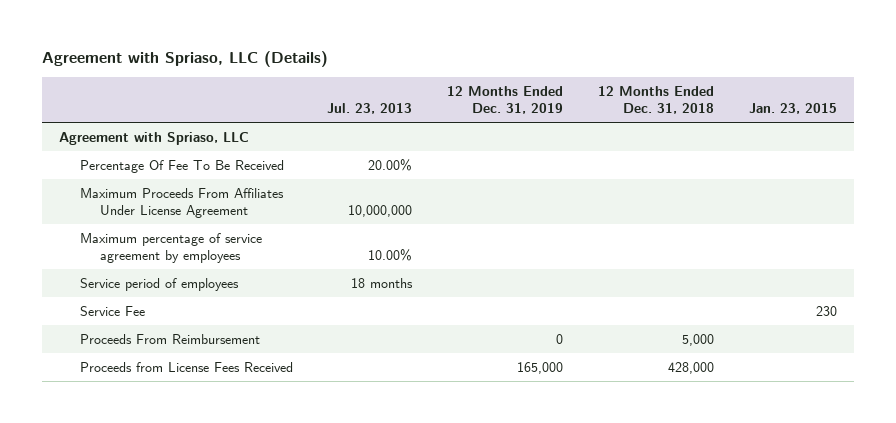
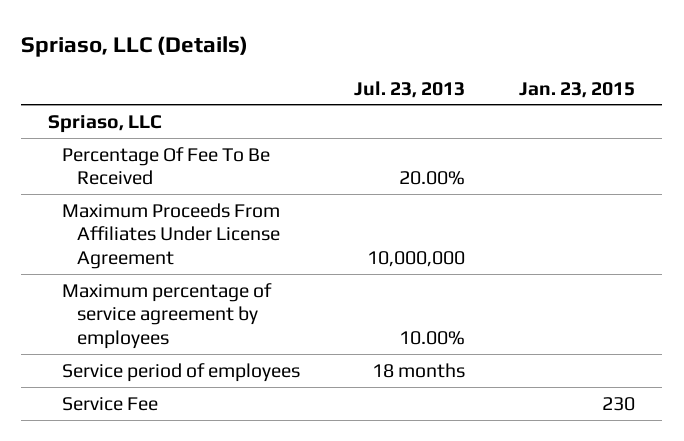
[41,51,328,68] Agreement with Spriaso, LLC (Details) -> [21,36,249,58] Spriaso, LLC (Details)
[447,85,564,115] 12 Months Ended Dec. 31, 2019 -> none
[597,85,714,115] 12 Months Ended Dec. 31, 2018 -> none
[58,131,249,145] Agreement with Spriaso, LLC -> [48,114,163,133] Spriaso, LLC
[79,333,260,344] Proceeds From Reimbursement -> none
[79,361,293,372] Proceeds from License Fees Received -> none

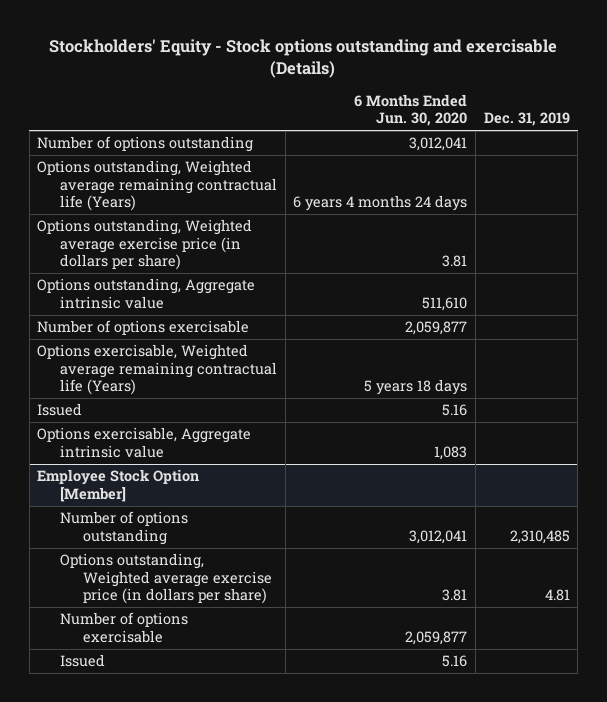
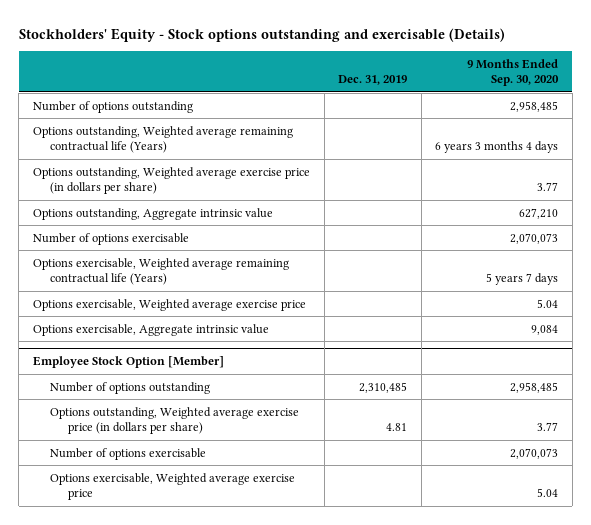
[354,94,468,127] 6 Months Ended Jun. 30, 2020 -> none
none -> [467,58,560,87] 9 Months Ended Sep. 30, 2020
[37,403,83,417] Issued -> [32,298,306,311] Options exercisable, Weighted average exercise price
[59,654,105,668] Issued -> [50,472,296,501] Options exercisable, Weighted average exercise price

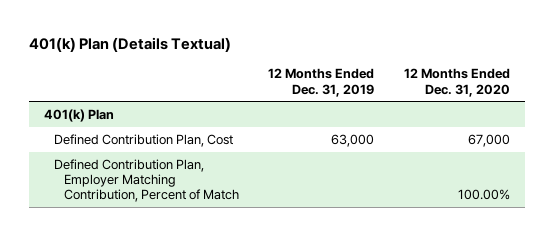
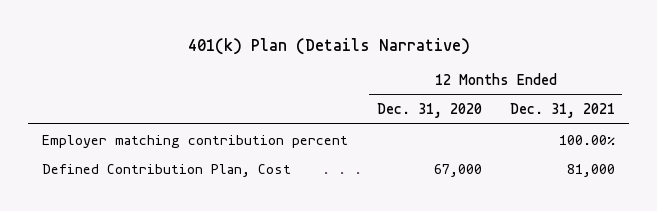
[28,36,231,52] 401(k) Plan (Details Textual) -> [187,37,470,55] 401(k) Plan (Details Narrative)
[268,68,375,97] 12 Months Ended Dec. 31, 2019 -> none
none -> [509,103,615,119] Dec. 31, 2021
[43,108,114,122] 401(k) Plan -> none
none -> [42,134,349,148] Employer matching contribution percent
[53,158,239,203] Defined Contribution Plan, Employer Matching Contribution, Percent of Match -> none

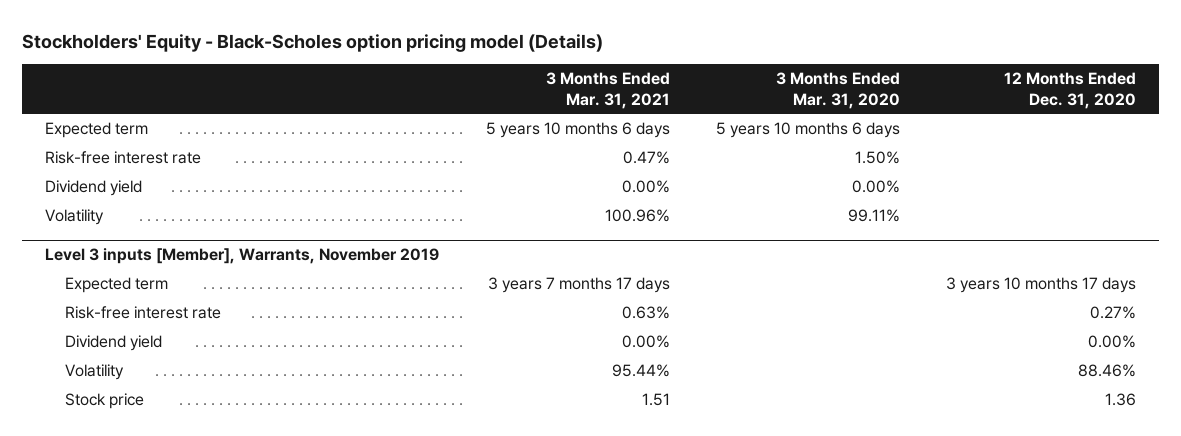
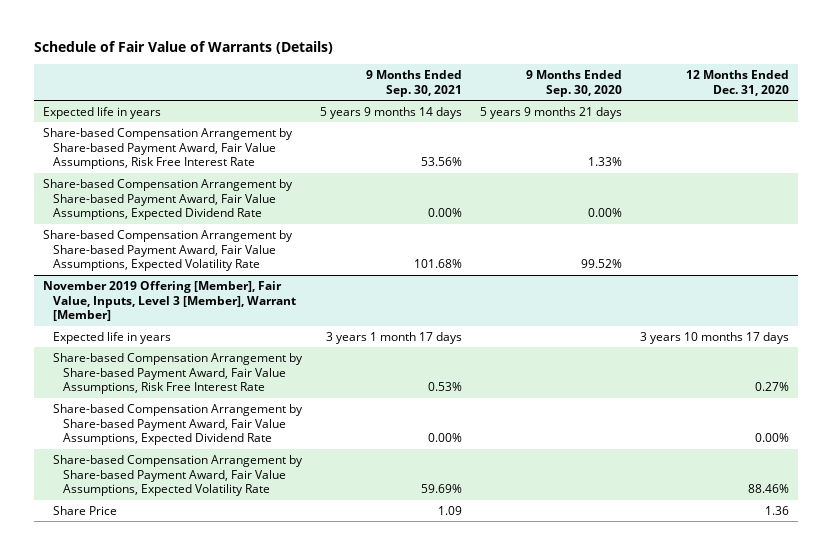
[22,33,604,52] Stockholders' Equity - Black-Scholes option pricing model (Details) -> [33,41,333,55] Schedule of Fair Value of Warrants (Details)
[545,72,670,109] 3 Months Ended Mar. 31, 2021 -> none
[775,72,900,109] 3 Months Ended Mar. 31, 2020 -> none
none -> [365,69,462,97] 9 Months Ended Sep. 30, 2021
none -> [525,69,622,97] 9 Months Ended Sep. 30, 2020
[45,122,149,139] Expected term -> [42,106,161,119] Expected life in years
[45,151,202,165] Risk-free interest rate -> [42,127,293,170] Share-based Compensation Arrangement by Share-based Payment Award, Fair Value Assumptions, Risk Free Interest Rate
[45,180,143,197] Dividend yield -> [42,178,293,221] Share-based Compensation Arrangement by Share-based Payment Award, Fair Value Assumptions, Expected Dividend Rate
[45,209,105,226] Volatility -> [42,229,293,272] Share-based Compensation Arrangement by Share-based Payment Award, Fair Value Assumptions, Expected Volatility Rate
[45,248,440,265] Level 3 inputs [Member], Warrants, November 2019 -> [42,280,296,322] November 2019 Offering [Member], Fair Value, Inputs, Level 3 [Member], Warrant [Member]
[64,277,168,294] Expected term -> [52,331,171,344] Expected life in years
[64,306,221,320] Risk-free interest rate -> [52,352,303,395] Share-based Compensation Arrangement by Share-based Payment Award, Fair Value Assumptions, Risk Free Interest Rate
[64,335,162,352] Dividend yield -> [52,403,303,446] Share-based Compensation Arrangement by Share-based Payment Award, Fair Value Assumptions, Expected Dividend Rate
[64,364,124,381] Volatility -> [52,454,303,497] Share-based Compensation Arrangement by Share-based Payment Award, Fair Value Assumptions, Expected Volatility Rate
[64,393,144,410] Stock price -> [52,505,117,515] Share Price

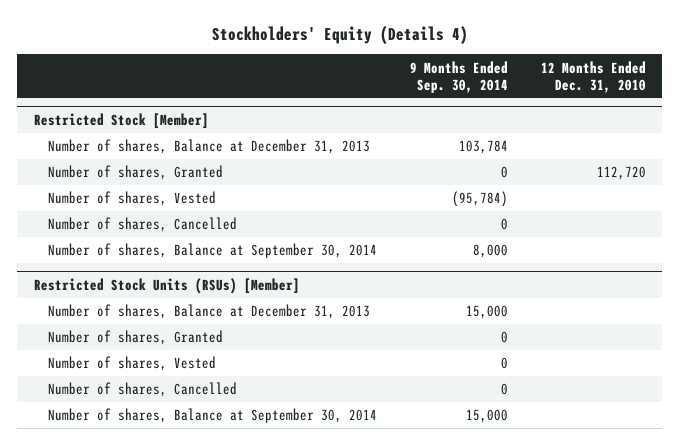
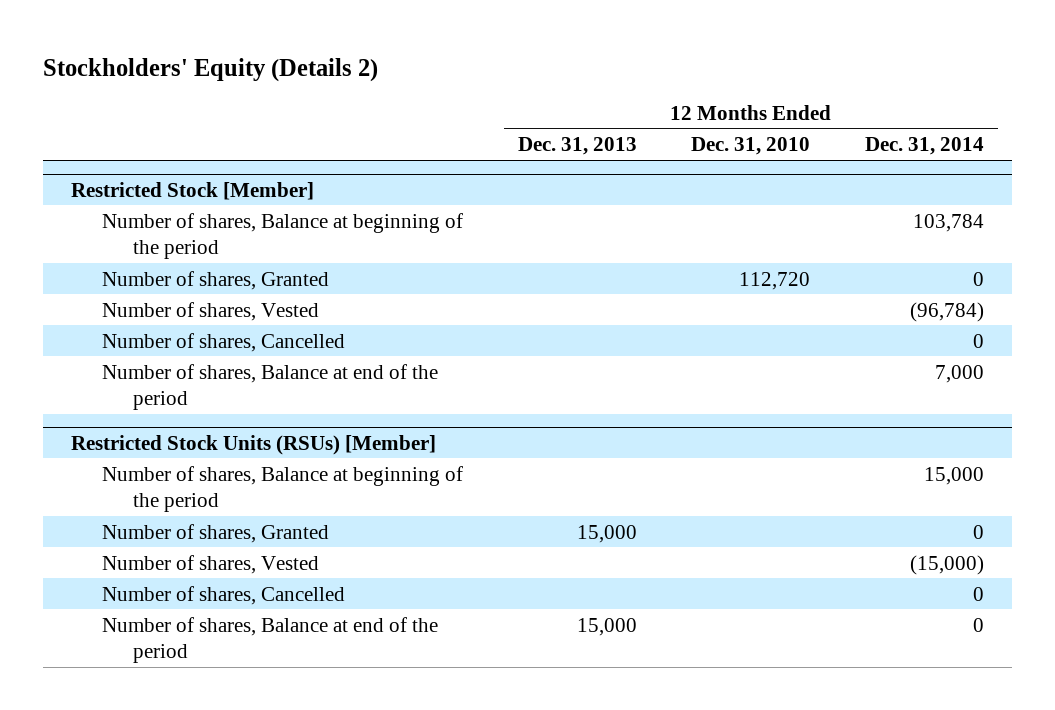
[211,25,468,44] Stockholders' Equity (Details 4) -> [43,58,379,83] Stockholders' Equity (Details 2)
[409,60,508,93] 9 Months Ended Sep. 30, 2014 -> none
none -> [517,137,637,156] Dec. 31, 2013
none -> [865,137,985,156] Dec. 31, 2014
[47,139,370,155] Number of shares, Balance at December 31, 2013 -> [101,212,463,259] Number of shares, Balance at beginning of the period
[47,243,377,259] Number of shares, Balance at September 30, 2014 -> [101,363,438,410] Number of shares, Balance at end of the period
[47,304,370,320] Number of shares, Balance at December 31, 2013 -> [101,465,463,512] Number of shares, Balance at beginning of the period
[47,408,377,424] Number of shares, Balance at September 30, 2014 -> [101,616,438,663] Number of shares, Balance at end of the period

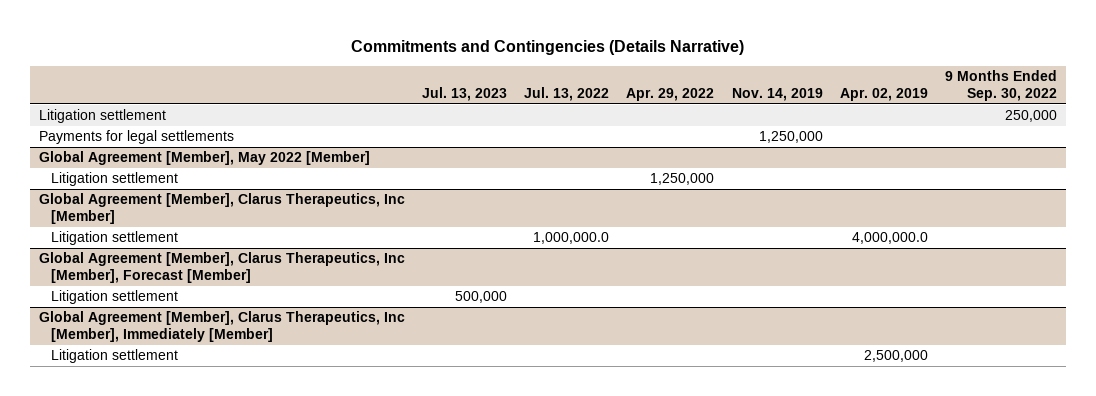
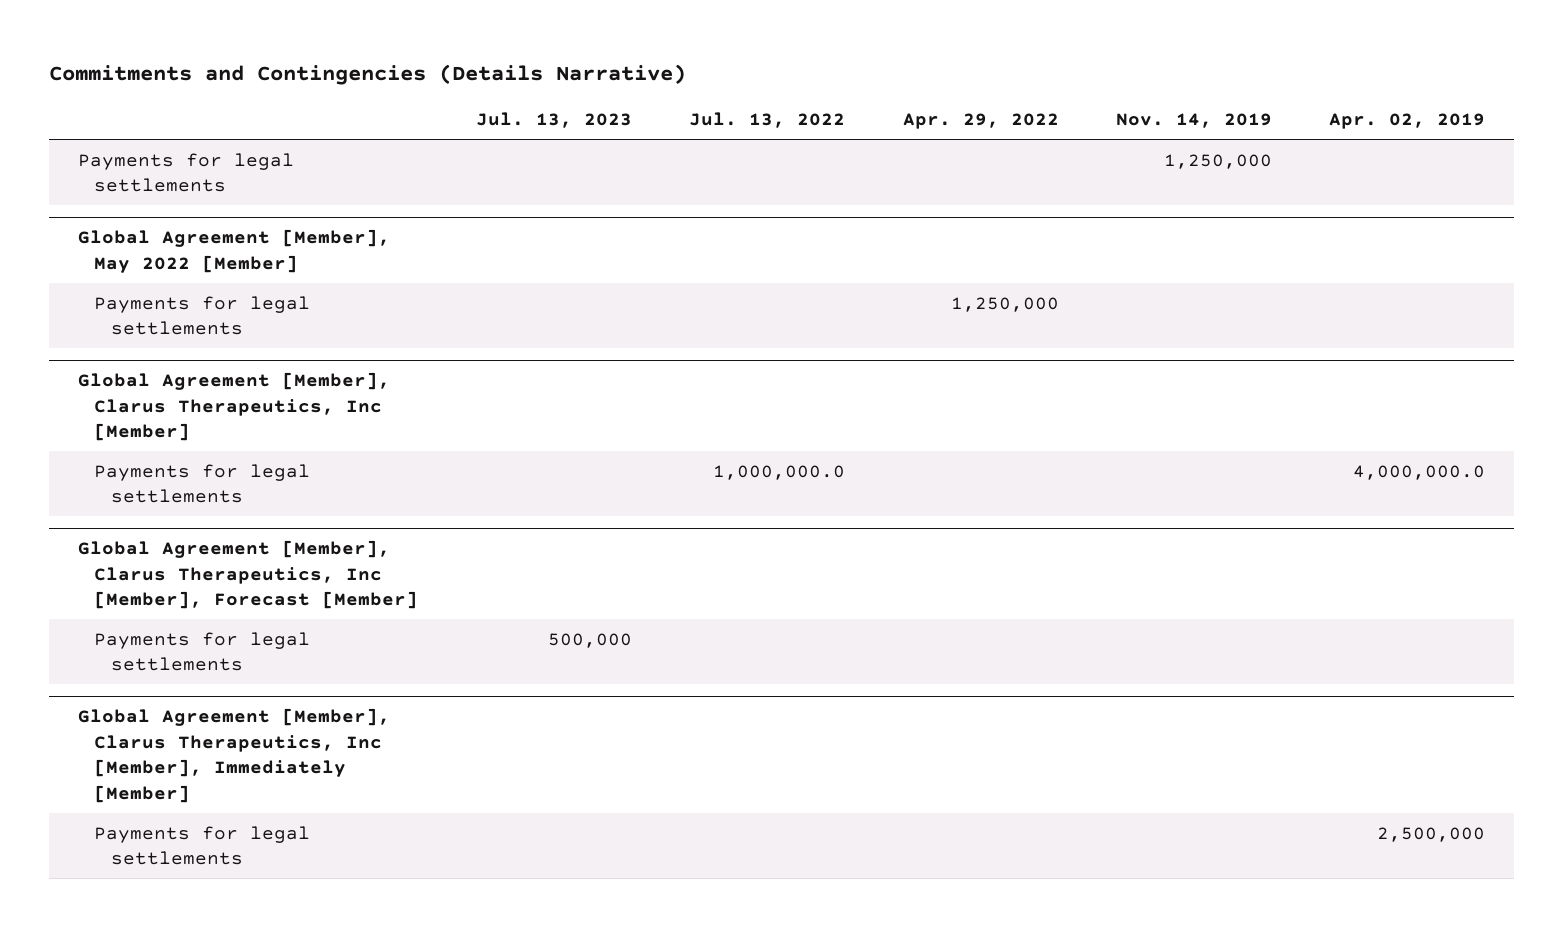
[945,70,1058,102] 9 Months Ended Sep. 30, 2022 -> none
[38,109,166,124] Litigation settlement -> none
[51,172,179,187] Litigation settlement -> [94,295,311,336] Payments for legal settlements
[51,231,179,246] Litigation settlement -> none
none -> [94,463,311,504] Payments for legal settlements
[51,290,179,305] Litigation settlement -> none
none -> [94,631,311,672] Payments for legal settlements
[51,349,179,364] Litigation settlement -> none
none -> [94,825,311,866] Payments for legal settlements

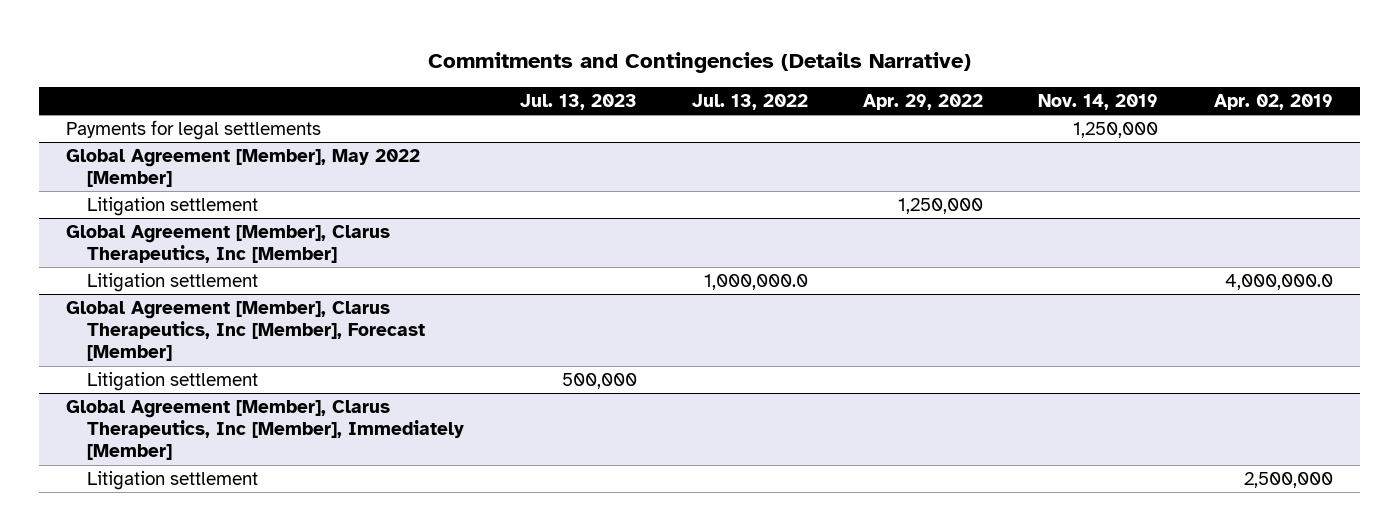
[94,295,311,336] Payments for legal settlements -> [87,197,259,217] Litigation settlement
[94,463,311,504] Payments for legal settlements -> none
none -> [87,273,259,293] Litigation settlement
[94,631,311,672] Payments for legal settlements -> none
none -> [87,372,259,392] Litigation settlement
[94,825,311,866] Payments for legal settlements -> none
none -> [87,471,259,491] Litigation settlement

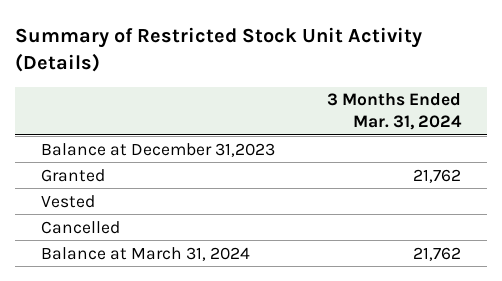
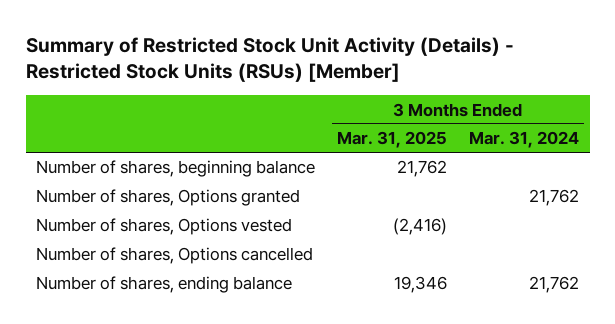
[15,27,423,73] Summary of Restricted Stock Unit Activity (Details) -> [25,36,514,83] Summary of Restricted Stock Unit Activity (Details) - Restricted Stock Units (RSUs) [Member]
none -> [337,131,448,149] Mar. 31, 2025
[41,142,276,157] Balance at December 31,2023 -> [36,160,316,178] Number of shares, beginning balance
[41,168,106,182] Granted -> [36,189,301,207] Number of shares, Options granted
[41,194,96,208] Vested -> [36,218,293,236] Number of shares, Options vested
[41,220,121,234] Cancelled -> [36,247,314,265] Number of shares, Options cancelled
[41,246,251,261] Balance at March 31, 2024 -> [36,276,293,294] Number of shares, ending balance

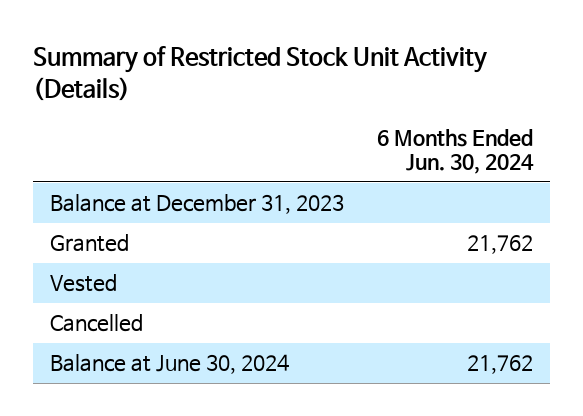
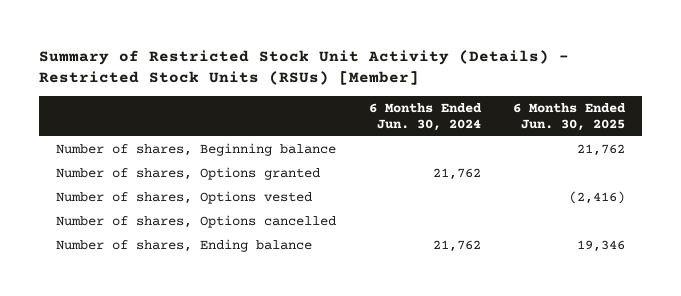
[33,46,488,102] Summary of Restricted Stock Unit Activity (Details) -> [39,49,570,86] Summary of Restricted Stock Unit Activity (Details) - Restricted Stock Units (RSUs) [Member]
none -> [513,102,627,131] 6 Months Ended Jun. 30, 2025
[50,194,345,215] Balance at December 31, 2023 -> [55,142,336,156] Number of shares, Beginning balance
[50,234,130,253] Granted -> [55,166,320,180] Number of shares, Options granted
[50,274,118,293] Vested -> [55,190,312,204] Number of shares, Options vested
[50,314,144,333] Cancelled -> [55,214,336,228] Number of shares, Options cancelled
[50,354,290,375] Balance at June 30, 2024 -> [55,238,312,252] Number of shares, Ending balance

